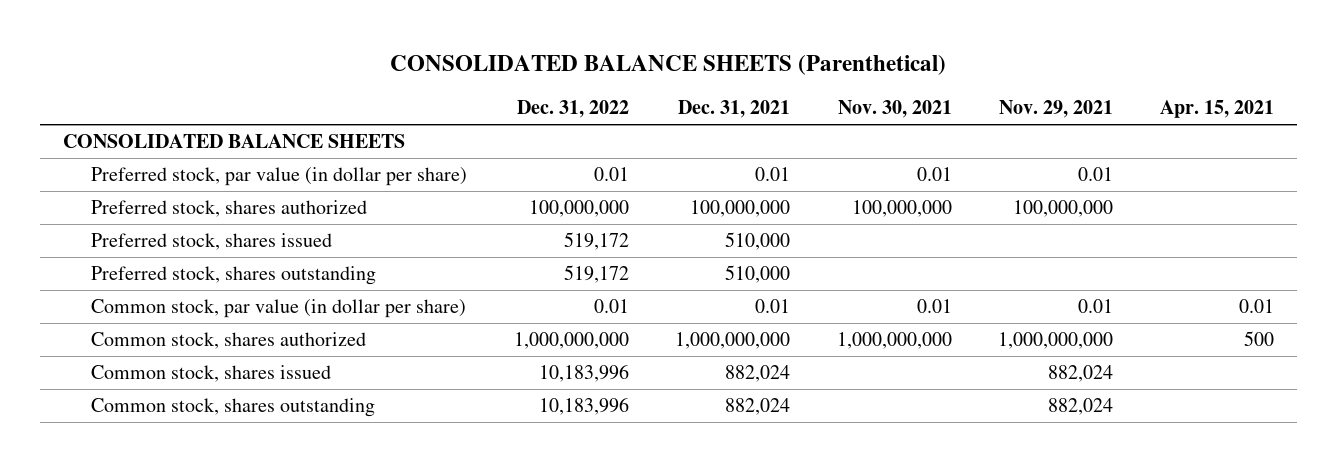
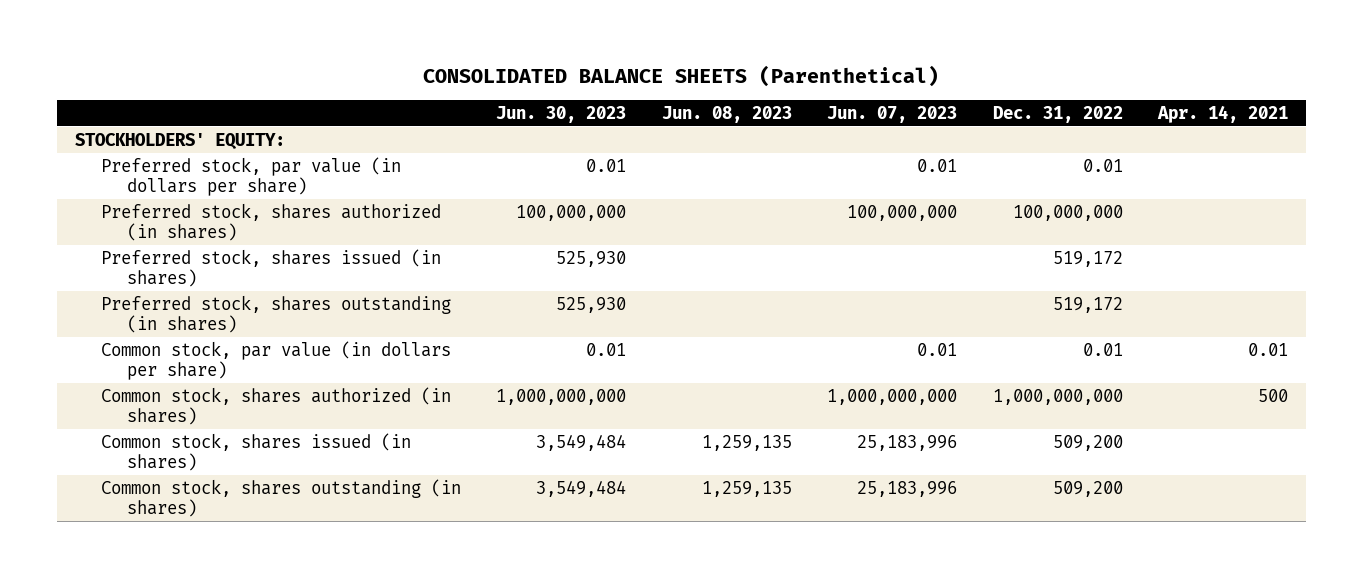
[678,100,791,119] Dec. 31, 2021 -> none
[837,100,952,119] Nov. 30, 2021 -> none
[999,100,1114,119] Nov. 29, 2021 -> none
[1159,100,1274,119] Apr. 15, 2021 -> none
none -> [496,105,627,123] Jun. 30, 2023
none -> [661,105,792,123] Jun. 08, 2023
none -> [827,105,958,123] Jun. 07, 2023
none -> [1157,104,1289,123] Apr. 14, 2021
[62,134,405,149] CONSOLIDATED BALANCE SHEETS -> none
none -> [74,132,285,149] STOCKHOLDERS' EQUITY:
[91,167,468,187] Preferred stock, par value (in dollar per share) -> [100,156,401,197] Preferred stock, par value (in dollars per share)
[91,200,368,218] Preferred stock, shares authorized -> [100,202,441,242] Preferred stock, shares authorized (in shares)
[91,233,333,251] Preferred stock, shares issued -> [100,248,441,288] Preferred stock, shares issued (in shares)
[91,266,377,286] Preferred stock, shares outstanding -> [100,294,451,334] Preferred stock, shares outstanding (in shares)
[91,299,467,319] Common stock, par value (in dollar per share) -> [100,340,451,381] Common stock, par value (in dollars per share)
[91,332,367,350] Common stock, shares authorized -> [100,386,451,426] Common stock, shares authorized (in shares)
[91,365,332,383] Common stock, shares issued -> [100,432,411,472] Common stock, shares issued (in shares)
[538,364,629,383] 10,183,996 -> [1052,434,1123,451] 509,200
[91,398,376,418] Common stock, shares outstanding -> [100,478,461,518] Common stock, shares outstanding (in shares)
[538,397,629,416] 10,183,996 -> [1052,480,1123,497] 509,200

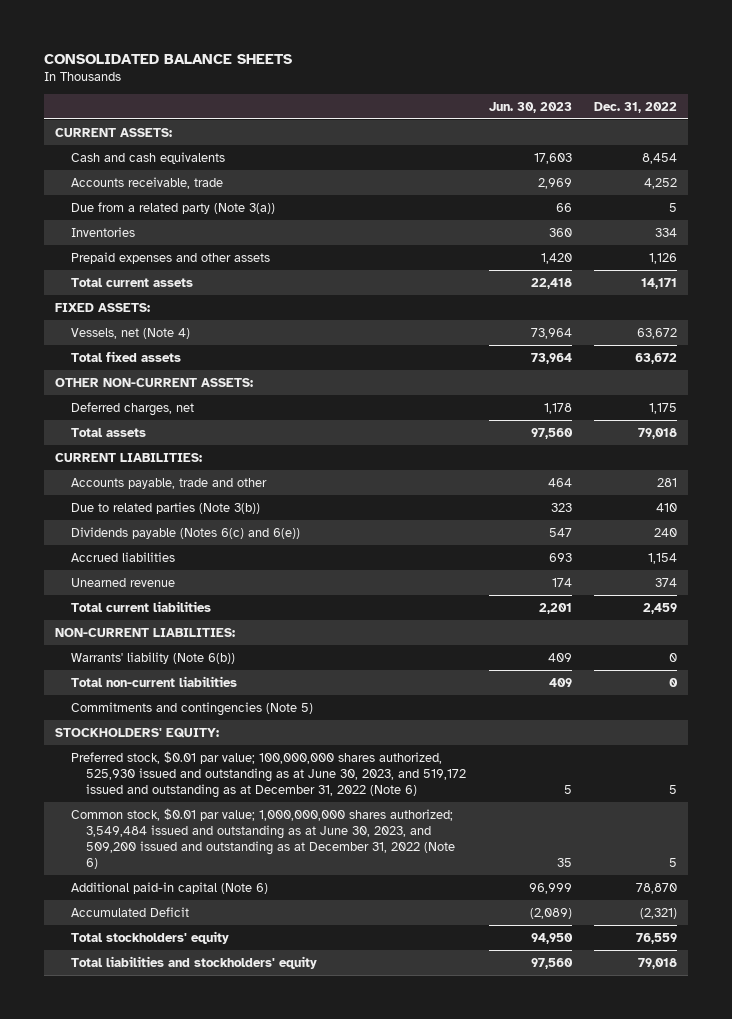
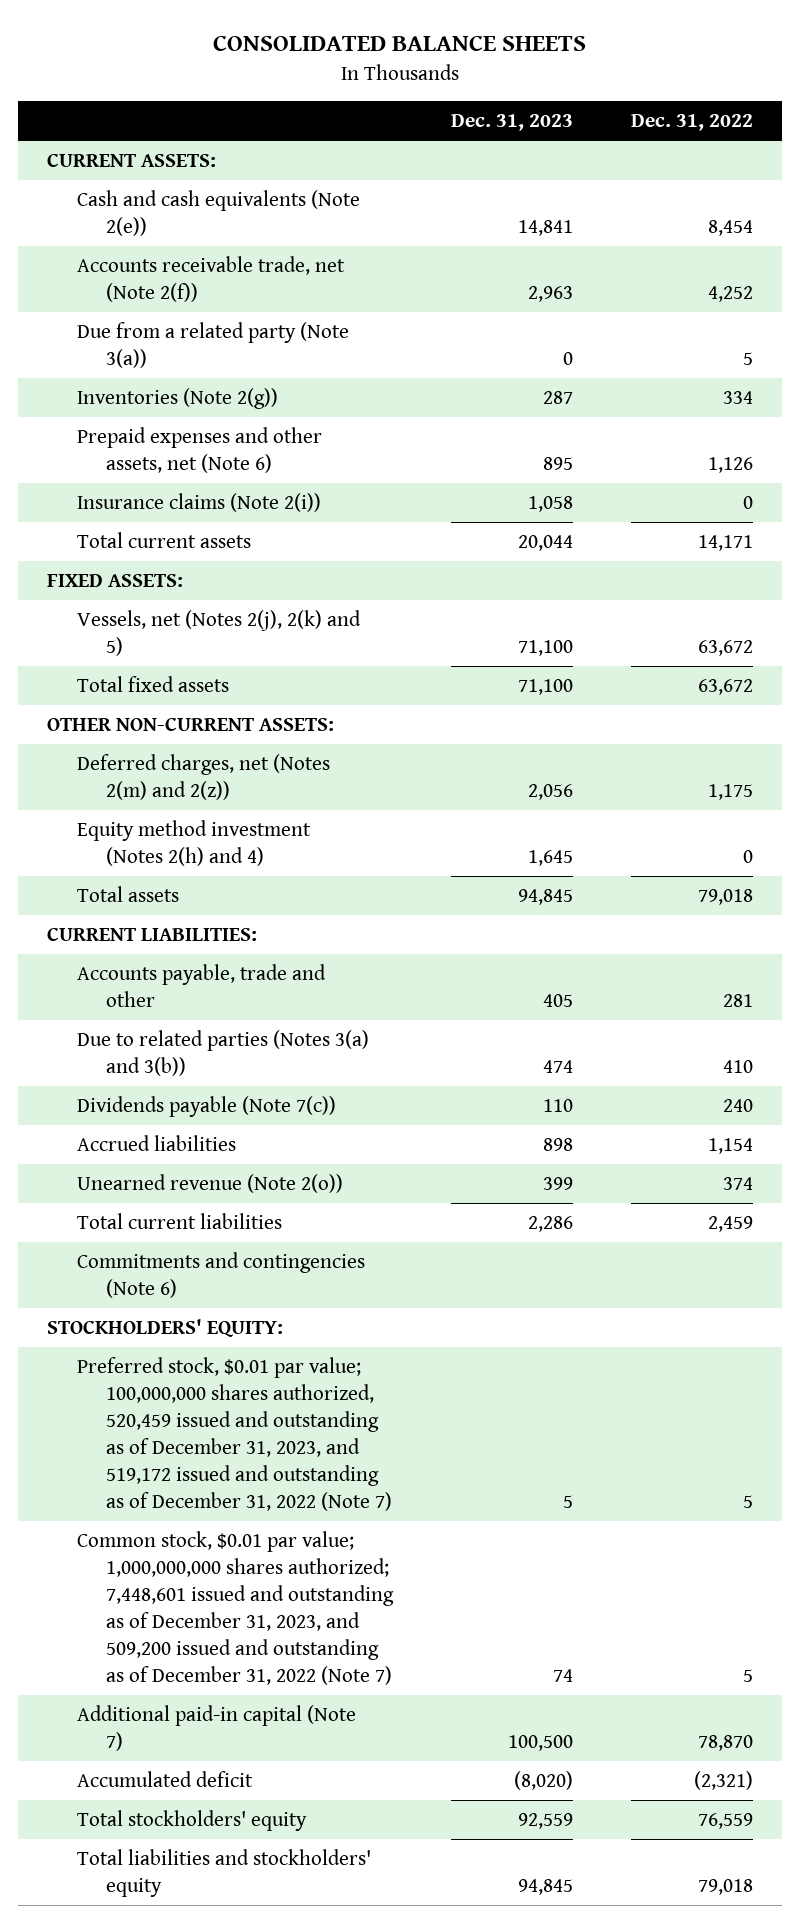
[488,101,572,113] Jun. 30, 2023 -> none
none -> [451,114,574,132] Dec. 31, 2023
[70,151,225,164] Cash and cash equivalents -> [76,190,360,237] Cash and cash equivalents (Note 2(e))
[70,176,223,189] Accounts receivable, trade -> [76,256,345,303] Accounts receivable trade, net (Note 2(f))
[70,226,135,237] Inventories -> [76,388,278,410] Inventories (Note 2(g))
[70,251,270,264] Prepaid expenses and other assets -> [76,427,322,474] Prepaid expenses and other assets, net (Note 6)
none -> [76,493,321,513] Insurance claims (Note 2(i))
[70,327,190,339] Vessels, net (Note 4) -> [76,610,361,657] Vessels, net (Notes 2(j), 2(k) and 5)
[70,401,194,416] Deferred charges, net -> [76,754,330,801] Deferred charges, net (Notes 2(m) and 2(z))
none -> [76,820,311,867] Equity method investment (Notes 2(h) and 4)
[70,501,260,514] Due to related parties (Note 3(b)) -> [76,1030,369,1077] Due to related parties (Notes 3(a) and 3(b))
[70,526,300,539] Dividends payable (Notes 6(c) and 6(e)) -> [76,1096,336,1118] Dividends payable (Note 7(c))
[70,577,175,587] Unearned revenue -> [76,1174,343,1194] Unearned revenue (Note 2(o))
[55,627,236,637] NON-CURRENT LIABILITIES: -> none
[70,651,235,664] Warrants' liability (Note 6(b)) -> none
[70,675,237,687] Total non-current liabilities -> none
[70,701,313,716] Commitments and contingencies (Note 5) -> [76,1252,365,1299] Commitments and contingencies (Note 6)
[70,750,467,798] Preferred stock, $0.01 par value; 100,000,000 shares authorized, 525,930 issued and outstanding as at June 30, 2023, and 519,172 issued and outstanding as at December 31, 2022 (Note 6) -> [76,1357,393,1512] Preferred stock, $0.01 par value; 100,000,000 shares authorized, 520,459 issued and outstanding as of December 31, 2023, and 519,172 issued and outstanding as of December 31, 2022 (Note 7)
[70,807,456,869] Common stock, $0.01 par value; 1,000,000,000 shares authorized; 3,549,484 issued and outstanding as at June 30, 2023, and 509,200 issued and outstanding as at December 31, 2022 (Note 6) -> [76,1531,395,1686] Common stock, $0.01 par value; 1,000,000,000 shares authorized; 7,448,601 issued and outstanding as of December 31, 2023, and 509,200 issued and outstanding as of December 31, 2022 (Note 7)
[70,881,268,894] Additional paid-in capital (Note 6) -> [76,1705,356,1752] Additional paid-in capital (Note 7)
[70,906,189,917] Accumulated Deficit -> [76,1771,253,1788] Accumulated deficit

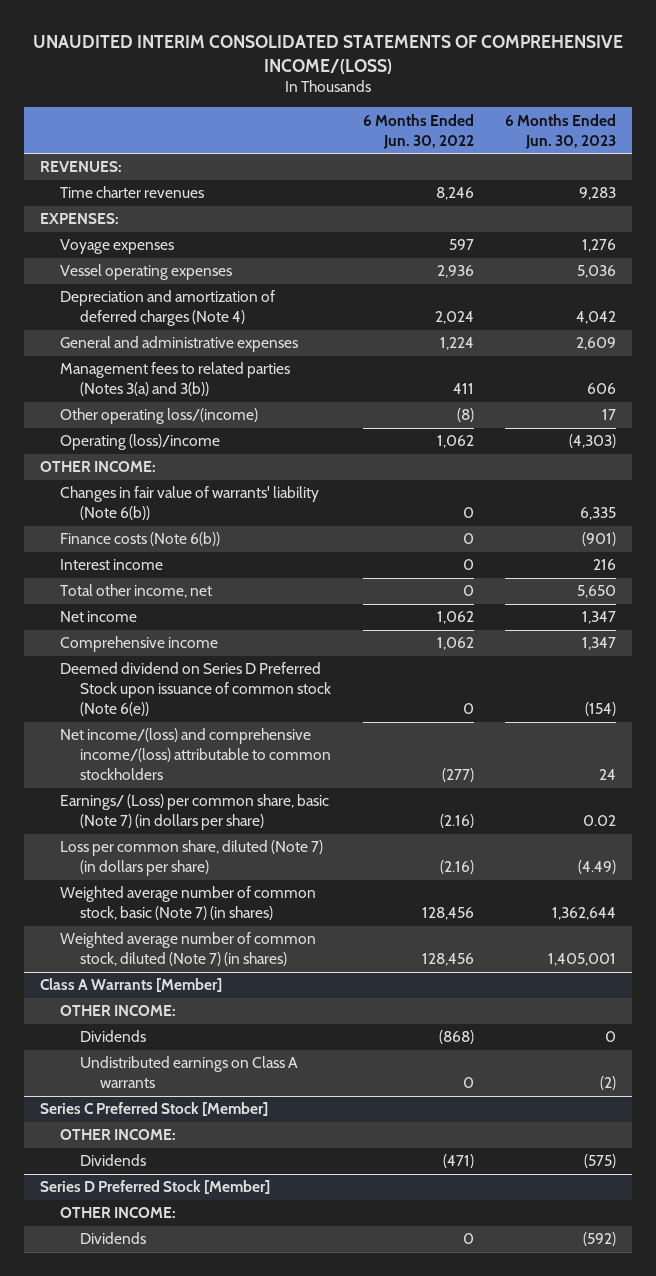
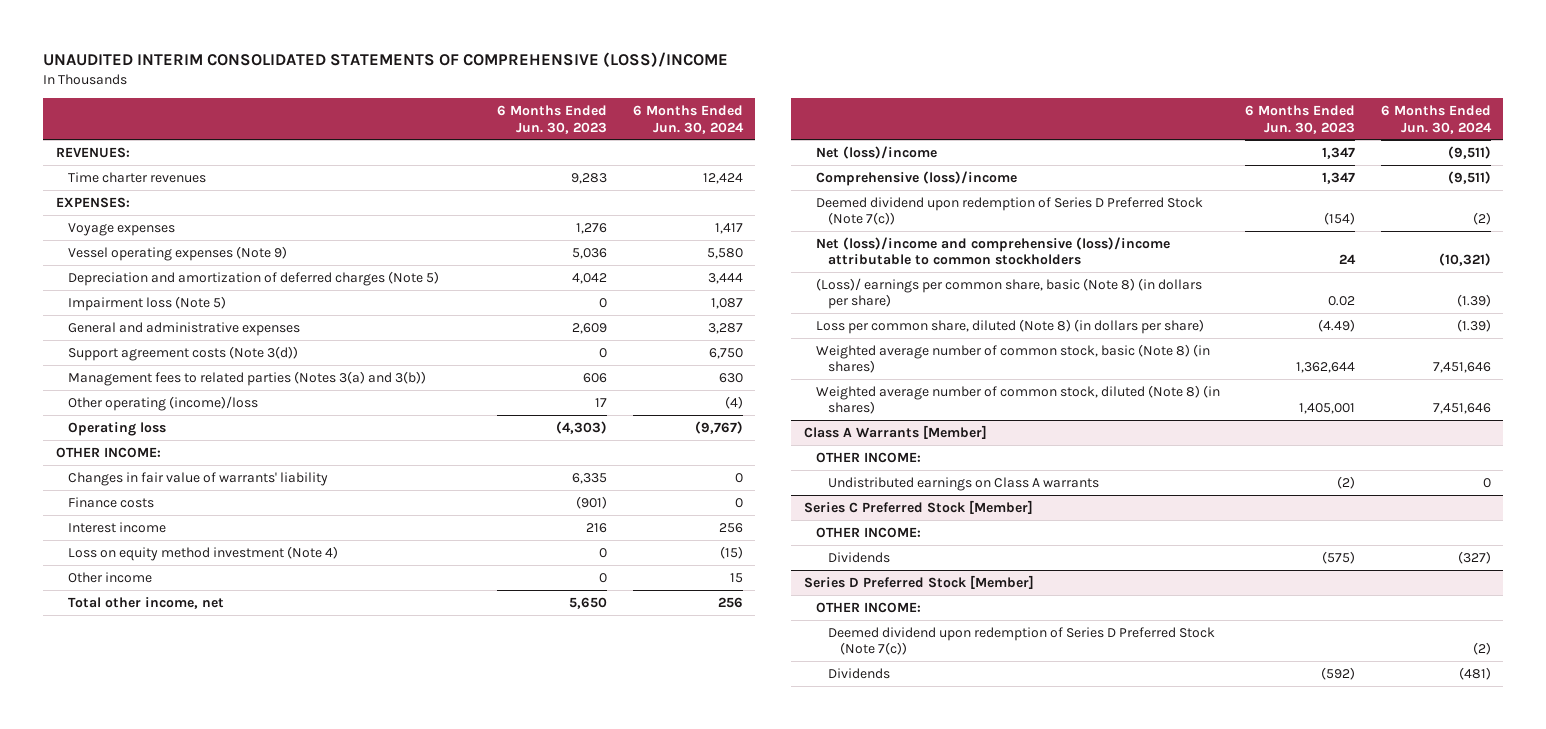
[33,34,624,74] UNAUDITED INTERIM CONSOLIDATED STATEMENTS OF COMPREHENSIVE INCOME/(LOSS) -> [42,51,728,67] UNAUDITED INTERIM CONSOLIDATED STATEMENTS OF COMPREHENSIVE (LOSS)/INCOME
[362,113,474,149] 6 Months Ended Jun. 30, 2022 -> none
none -> [632,104,744,134] 6 Months Ended Jun. 30, 2024
[59,264,232,281] Vessel operating expenses -> [67,245,287,261] Vessel operating expenses (Note 9)
[59,290,275,327] Depreciation and amortization of deferred charges (Note 4) -> [67,270,439,286] Depreciation and amortization of deferred charges (Note 5)
none -> [67,295,226,311] Impairment loss (Note 5)
none -> [67,345,298,361] Support agreement costs (Note 3(d))
[59,408,258,425] Other operating loss/(income) -> [67,395,258,411] Other operating (income)/loss
[59,434,220,451] Operating (loss)/income -> [67,421,166,436] Operating loss
[59,486,319,521] Changes in fair value of warrants' liability (Note 6(b)) -> [67,471,328,486] Changes in fair value of warrants' liability
[59,532,220,547] Finance costs (Note 6(b)) -> [67,496,154,508] Finance costs
none -> [67,545,338,561] Loss on equity method investment (Note 4)
none -> [67,571,152,583] Other income
[59,611,137,623] Net income -> [815,145,937,159] Net (loss)/income
[59,636,218,653] Comprehensive income -> [815,170,1017,186] Comprehensive (loss)/income
[59,662,331,717] Deemed dividend on Series D Preferred Stock upon issuance of common stock (Note 6(e)) -> [815,196,1203,226] Deemed dividend upon redemption of Series D Preferred Stock (Note 7(c))
[59,728,331,781] Net income/(loss) and comprehensive income/(loss) attributable to common stockholders -> [815,236,1170,266] Net (loss)/income and comprehensive (loss)/income attributable to common stockholders
[59,794,329,831] Earnings/ (Loss) per common share, basic (Note 7) (in dollars per share) -> [815,277,1202,310] (Loss)/ earnings per common share, basic (Note 8) (in dollars per share)
[59,840,323,877] Loss per common share, diluted (Note 7) (in dollars per share) -> [815,318,1204,334] Loss per common share, diluted (Note 8) (in dollars per share)
[59,886,316,921] Weighted average number of common stock, basic (Note 7) (in shares) -> [815,343,1210,374] Weighted average number of common stock, basic (Note 8) (in shares)
[59,932,316,967] Weighted average number of common stock, diluted (Note 7) (in shares) -> [815,384,1220,415] Weighted average number of common stock, diluted (Note 8) (in shares)
[79,1030,146,1043] Dividends -> none
none -> [827,626,1215,656] Deemed dividend upon redemption of Series D Preferred Stock (Note 7(c))

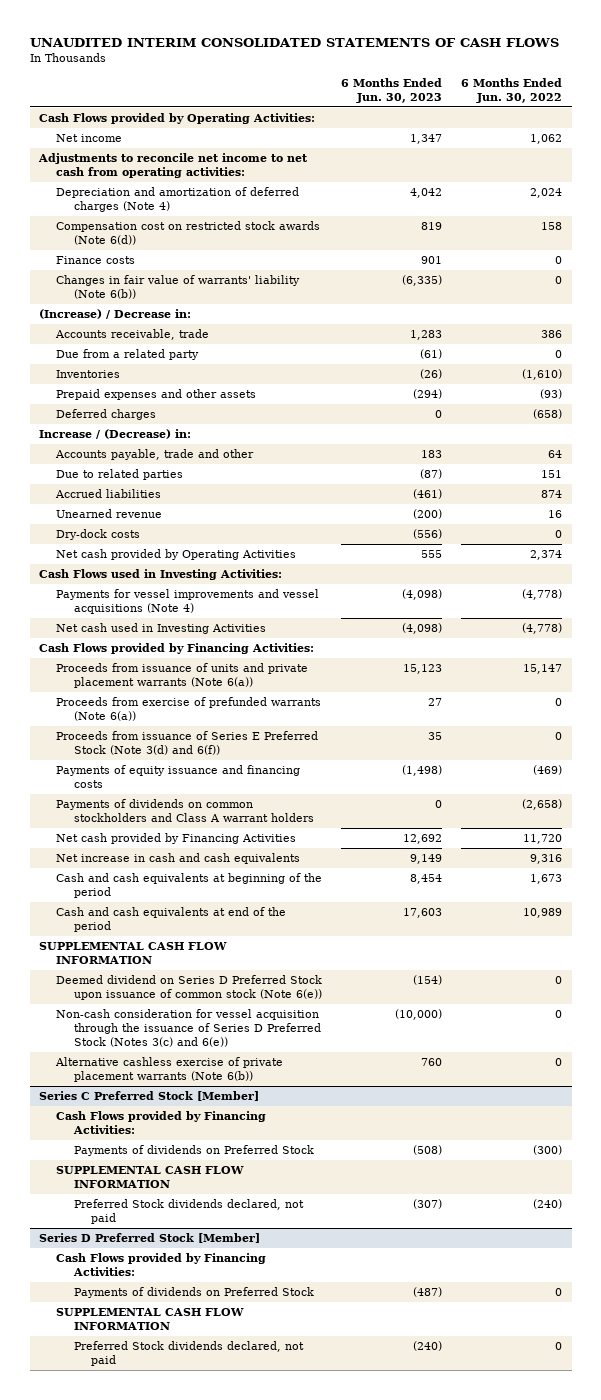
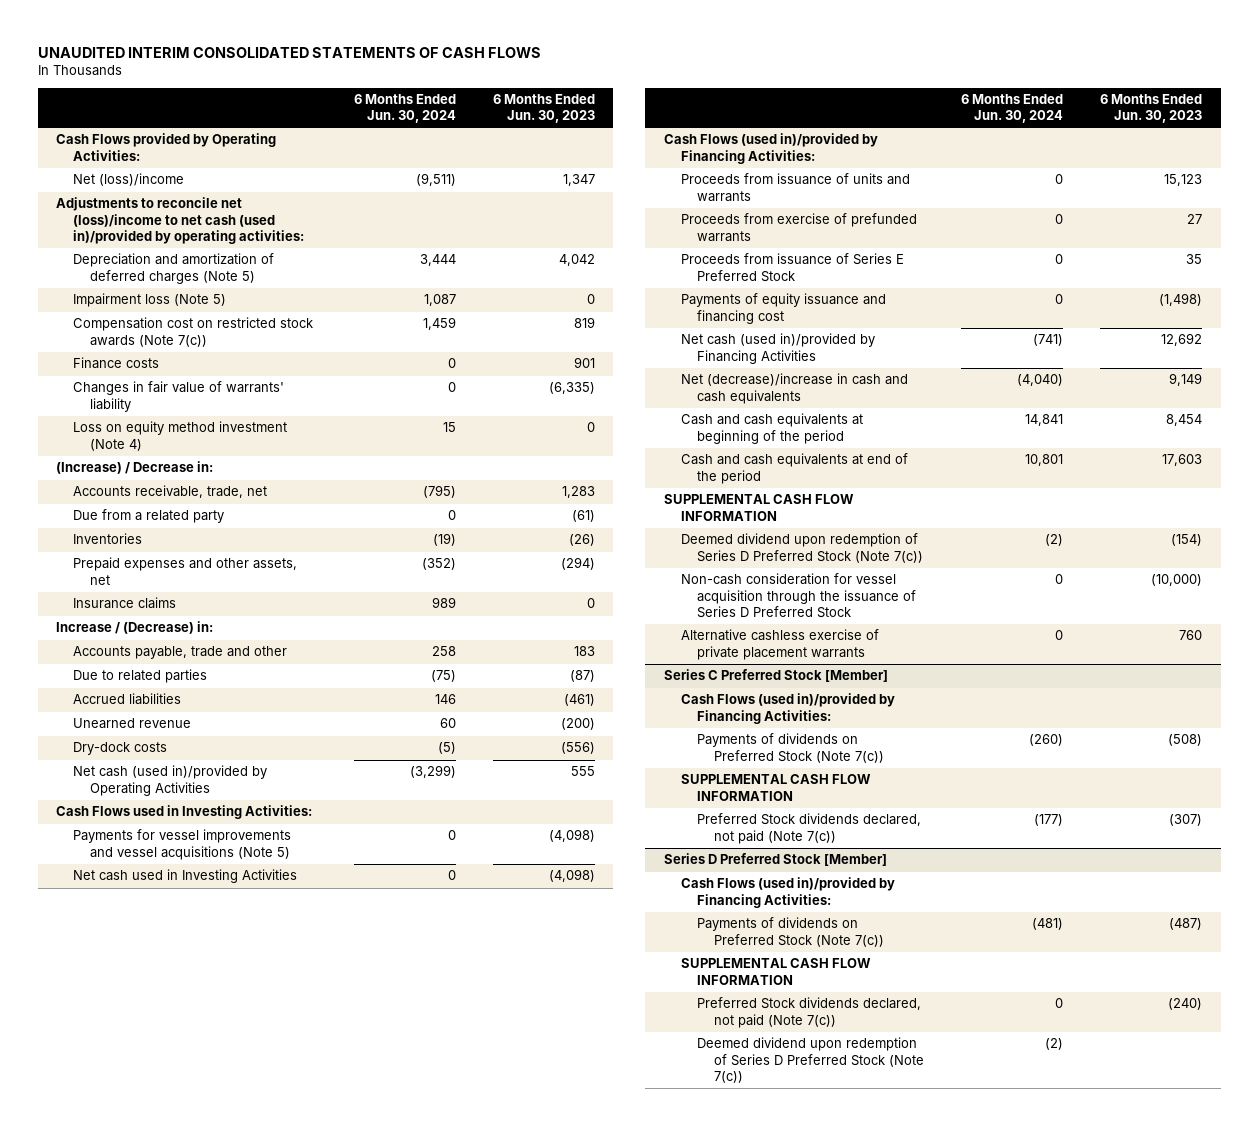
[461,77,563,103] 6 Months Ended Jun. 30, 2022 -> none
none -> [353,93,456,124] 6 Months Ended Jun. 30, 2024
[56,133,123,142] Net income -> [73,173,185,187] Net (loss)/income
[37,152,308,178] Adjustments to reconcile net income to net cash from operating activities: -> [56,197,305,244] Adjustments to reconcile net (loss)/income to net cash (used in)/provided by operating activities:
[56,186,300,212] Depreciation and amortization of deferred charges (Note 4) -> [73,253,275,284] Depreciation and amortization of deferred charges (Note 5)
none -> [73,293,227,308] Impairment loss (Note 5)
[56,220,321,245] Compensation cost on restricted stock awards (Note 6(d)) -> [73,317,314,347] Compensation cost on restricted stock awards (Note 7(c))
[56,274,301,299] Changes in fair value of warrants' liability (Note 6(b)) -> [73,381,285,412] Changes in fair value of warrants' liability
none -> [73,421,288,451] Loss on equity method investment (Note 4)
[55,328,210,340] Accounts receivable, trade -> [73,485,268,499] Accounts receivable, trade, net
[56,408,157,420] Deferred charges -> none
[56,388,257,400] Prepaid expenses and other assets -> [73,557,298,585] Prepaid expenses and other assets, net
none -> [73,597,177,610] Insurance claims
[56,548,297,560] Net cash provided by Operating Activities -> [73,765,268,796] Net cash (used in)/provided by Operating Activities
[56,588,320,614] Payments for vessel improvements and vessel acquisitions (Note 4) -> [73,829,292,860] Payments for vessel improvements and vessel acquisitions (Note 5)
[56,798,314,822] Payments of dividends on common stockholders and Class A warrant holders -> none
[38,642,314,654] Cash Flows provided by Financing Activities: -> [664,133,879,164] Cash Flows (used in)/provided by Financing Activities:
[56,662,309,688] Proceeds from issuance of units and private placement warrants (Note 6(a)) -> [680,173,910,202] Proceeds from issuance of units and warrants
[56,696,322,721] Proceeds from exercise of prefunded warrants (Note 6(a)) -> [680,213,917,242] Proceeds from exercise of prefunded warrants
[56,730,319,755] Proceeds from issuance of Series E Preferred Stock (Note 3(d) and 6(f)) -> [680,253,904,282] Proceeds from issuance of Series E Preferred Stock
[56,764,301,788] Payments of equity issuance and financing costs -> [680,293,886,324] Payments of equity issuance and financing cost
[56,832,297,844] Net cash provided by Financing Activities -> [680,333,875,364] Net cash (used in)/provided by Financing Activities
[56,852,301,864] Net increase in cash and cash equivalents -> [680,373,908,404] Net (decrease)/increase in cash and cash equivalents
[56,974,323,1000] Deemed dividend on Series D Preferred Stock upon issuance of common stock (Note 6(e)) -> [680,533,924,563] Deemed dividend upon redemption of Series D Preferred Stock (Note 7(c))
[56,1008,321,1048] Non-cash consideration for vessel acquisition through the issuance of Series D Preferred Stock (Notes 3(c) and 6(e)) -> [680,573,917,618] Non-cash consideration for vessel acquisition through the issuance of Series D Preferred Stock
[55,1056,284,1082] Alternative cashless exercise of private placement warrants (Note 6(b)) -> [680,629,879,660] Alternative cashless exercise of private placement warrants
[56,1110,267,1134] Cash Flows provided by Financing Activities: -> [680,693,895,724] Cash Flows (used in)/provided by Financing Activities:
[73,1144,314,1156] Payments of dividends on Preferred Stock -> [697,733,884,763] Payments of dividends on Preferred Stock (Note 7(c))
[73,1198,304,1224] Preferred Stock dividends declared, not paid -> [697,813,922,844] Preferred Stock dividends declared, not paid (Note 7(c))
[56,1252,267,1276] Cash Flows provided by Financing Activities: -> [680,877,895,908] Cash Flows (used in)/provided by Financing Activities:
[73,1286,314,1298] Payments of dividends on Preferred Stock -> [697,917,884,947] Payments of dividends on Preferred Stock (Note 7(c))
[73,1340,304,1366] Preferred Stock dividends declared, not paid -> [697,997,922,1028] Preferred Stock dividends declared, not paid (Note 7(c))
none -> [697,1037,924,1083] Deemed dividend upon redemption of Series D Preferred Stock (Note 7(c))

